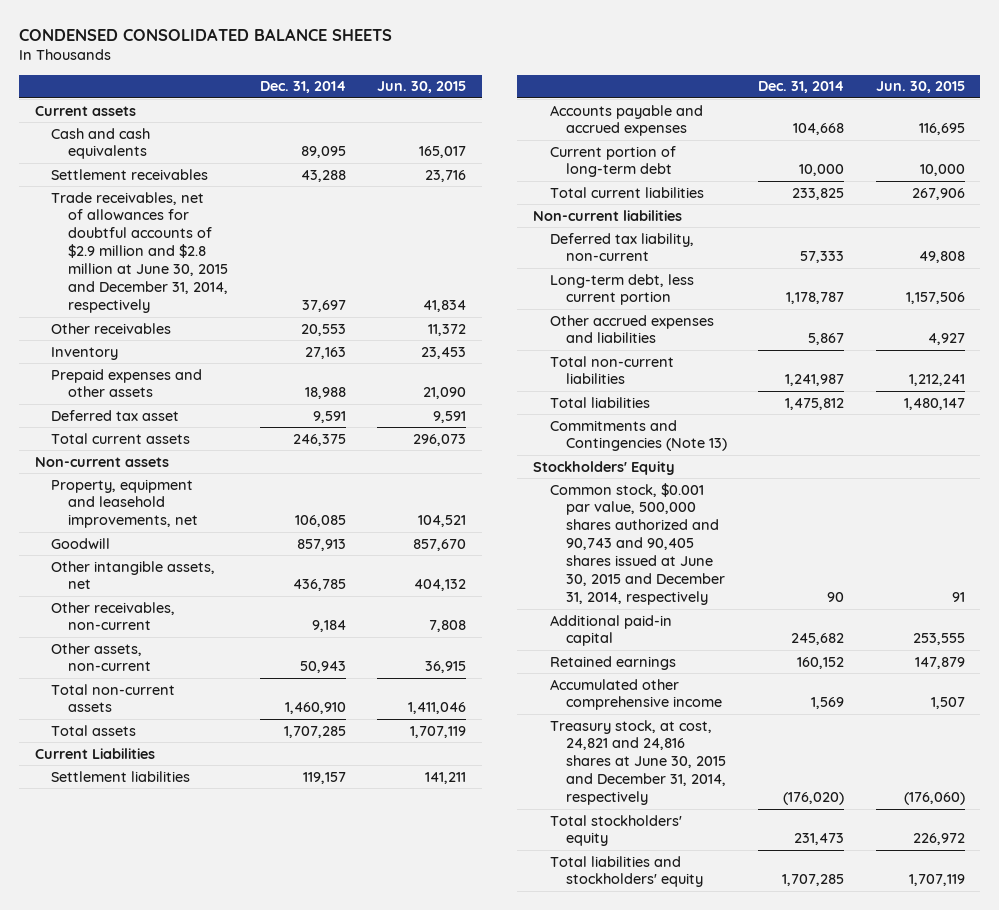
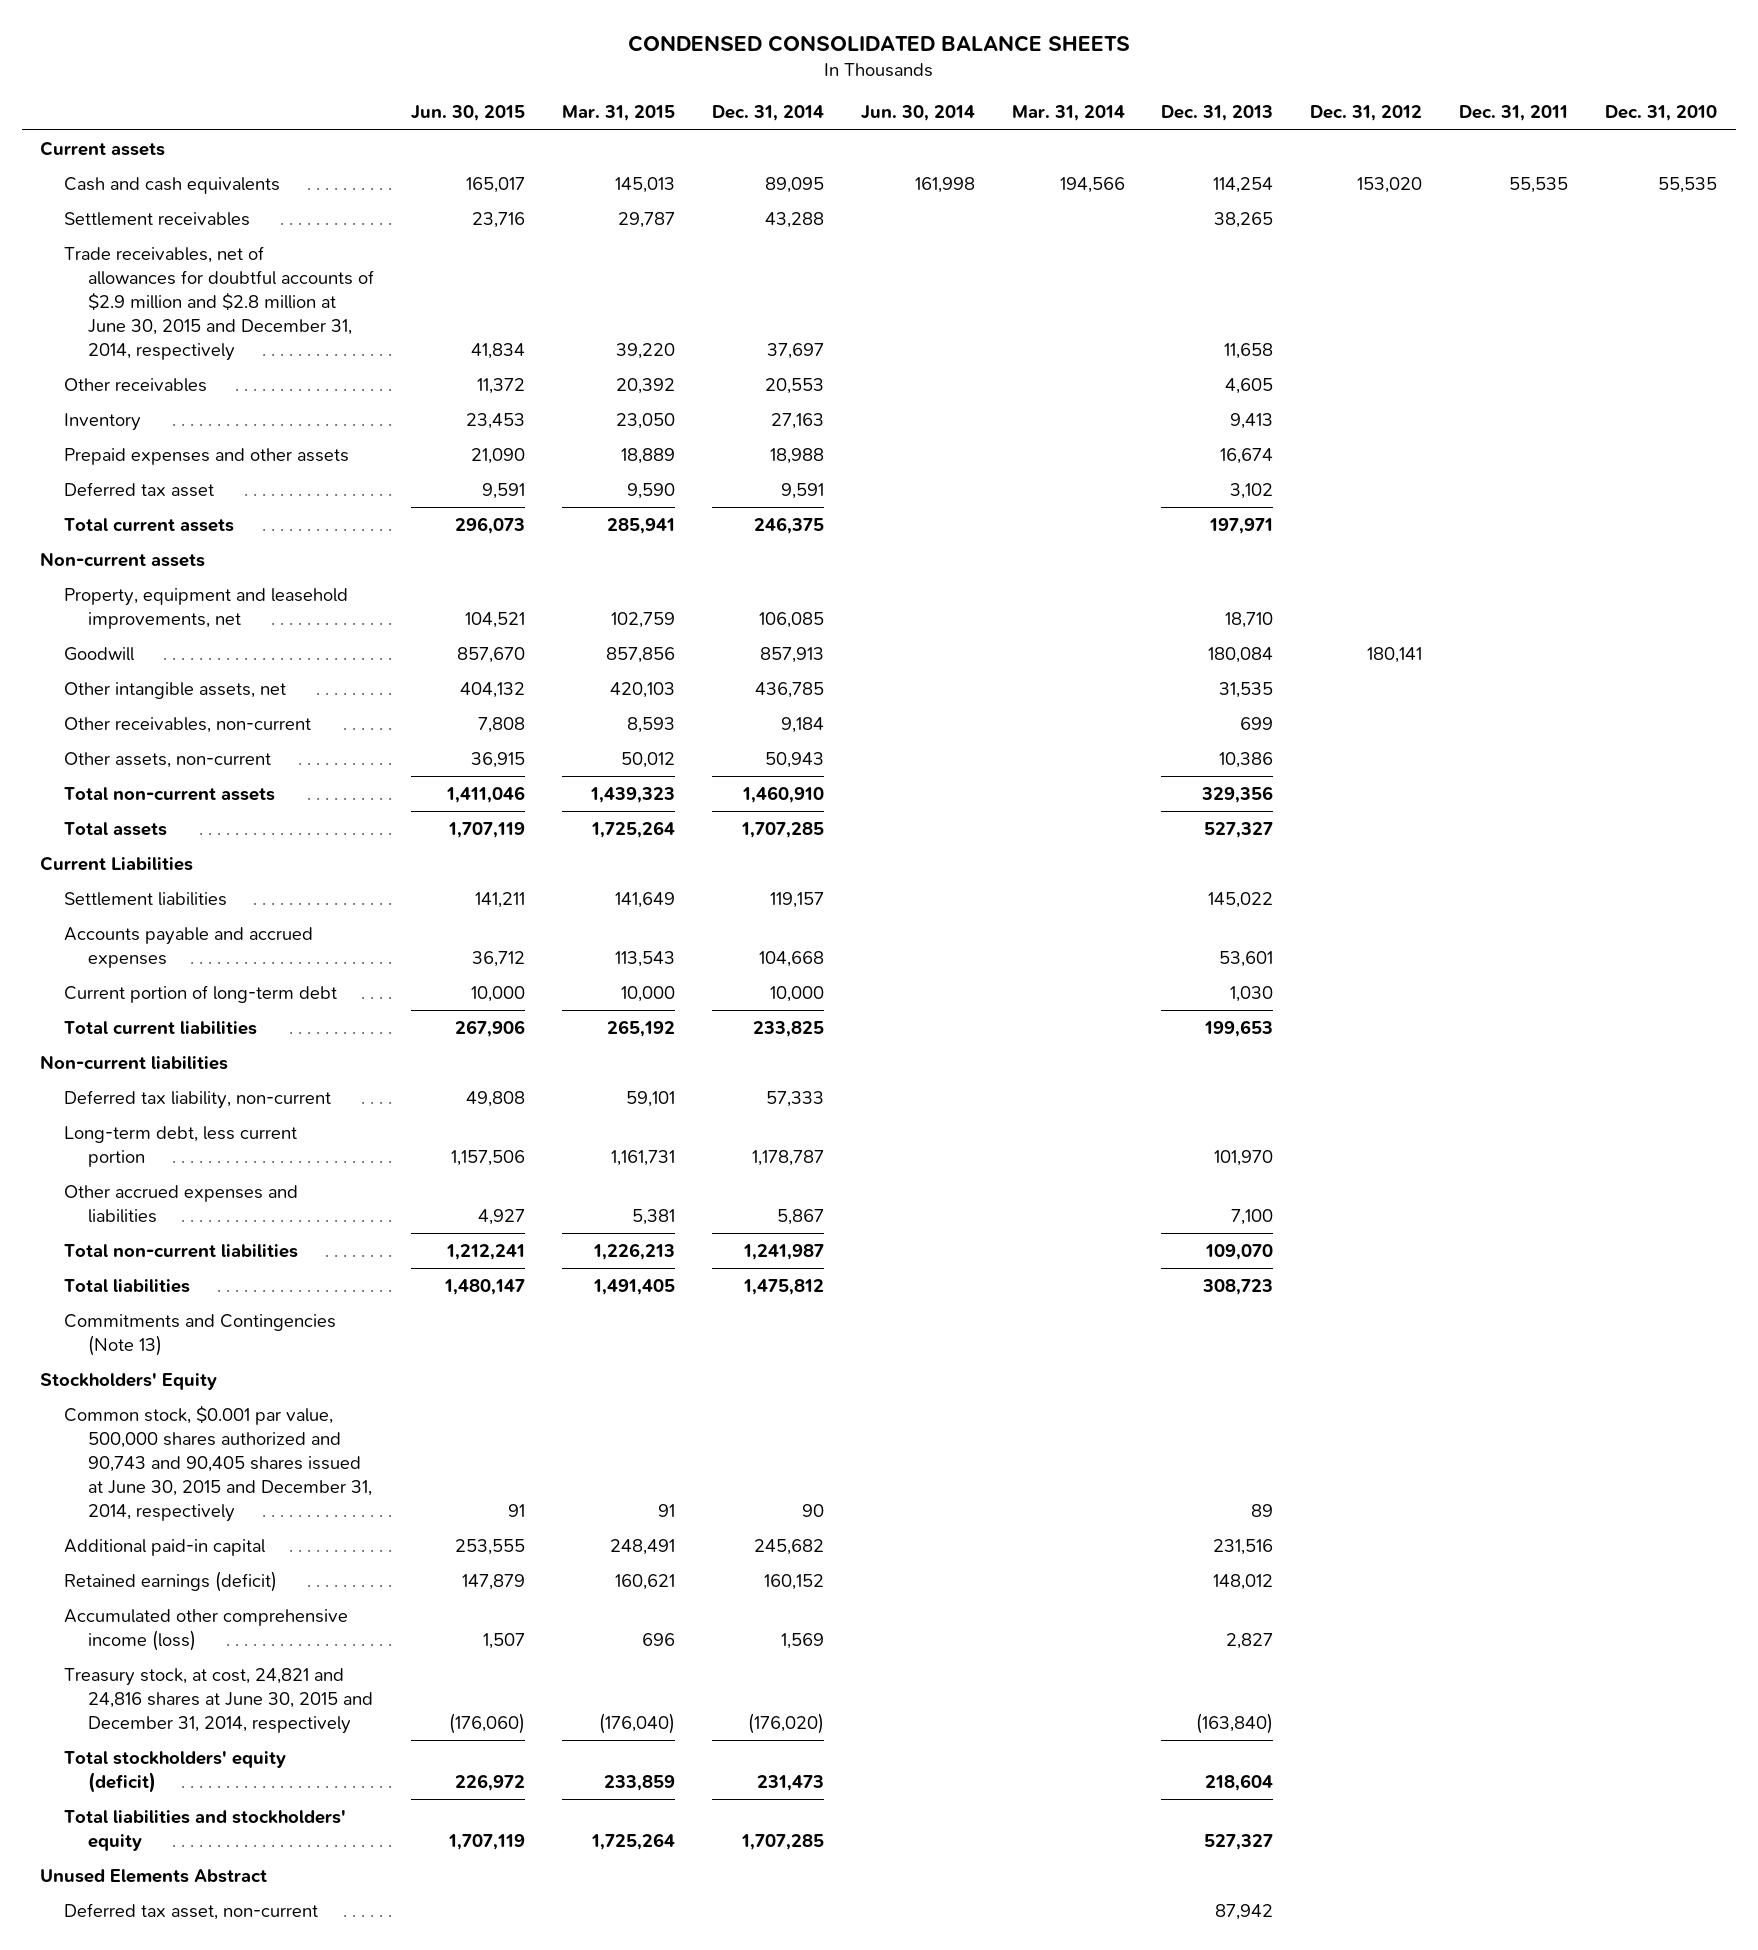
none -> [561,105,675,122] Mar. 31, 2015
none -> [860,105,975,122] Jun. 30, 2014
none -> [1011,105,1125,122] Mar. 31, 2014
none -> [1161,105,1274,122] Dec. 31, 2013
none -> [1310,105,1423,122] Dec. 31, 2012
none -> [1459,105,1569,122] Dec. 31, 2011
none -> [1605,105,1718,122] Dec. 31, 2010
[918,123,965,136] 116,695 -> [471,950,525,967] 36,712
[549,655,676,670] Retained earnings -> [64,1570,278,1592] Retained earnings (deficit)
[549,678,723,711] Accumulated other comprehensive income -> [64,1608,349,1651] Accumulated other comprehensive income (loss)
[549,814,682,847] Total stockholders' equity -> [64,1750,287,1793] Total stockholders' equity (deficit)
none -> [40,1868,268,1883] Unused Elements Abstract
none -> [64,1902,319,1920] Deferred tax asset, non-current

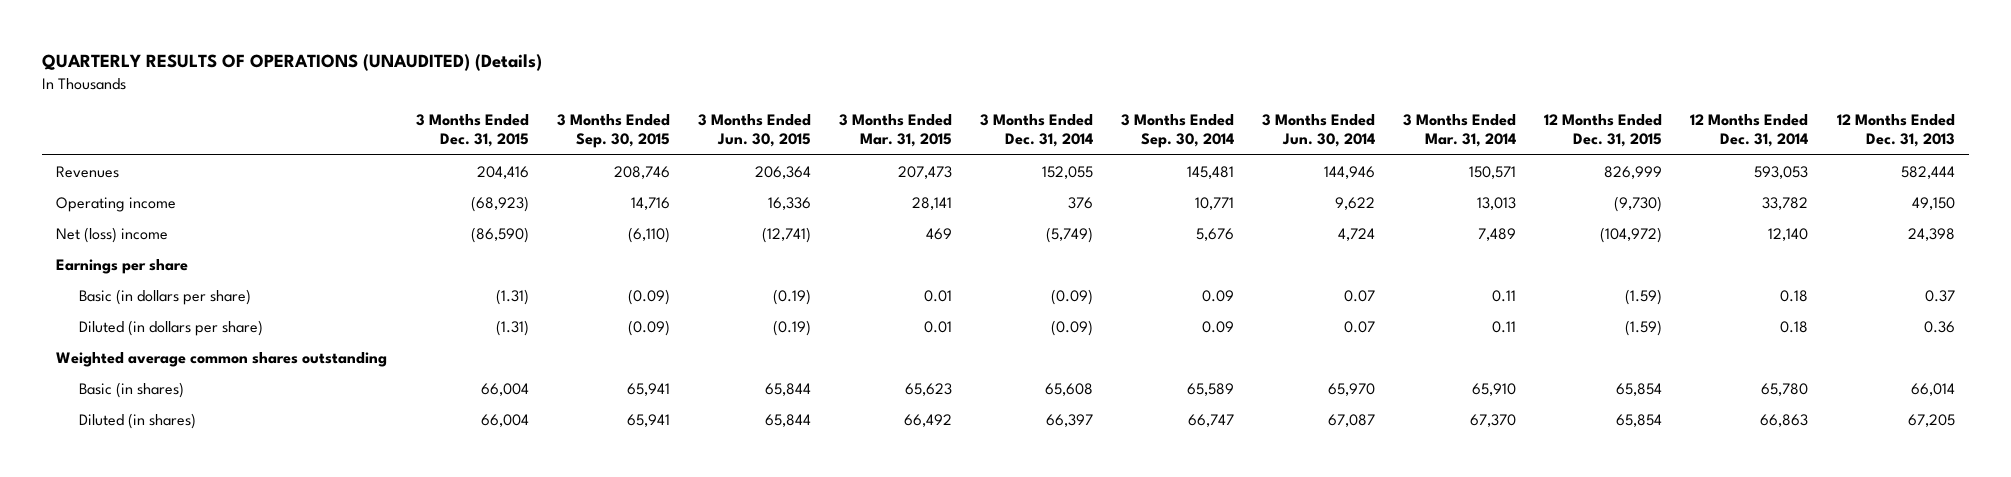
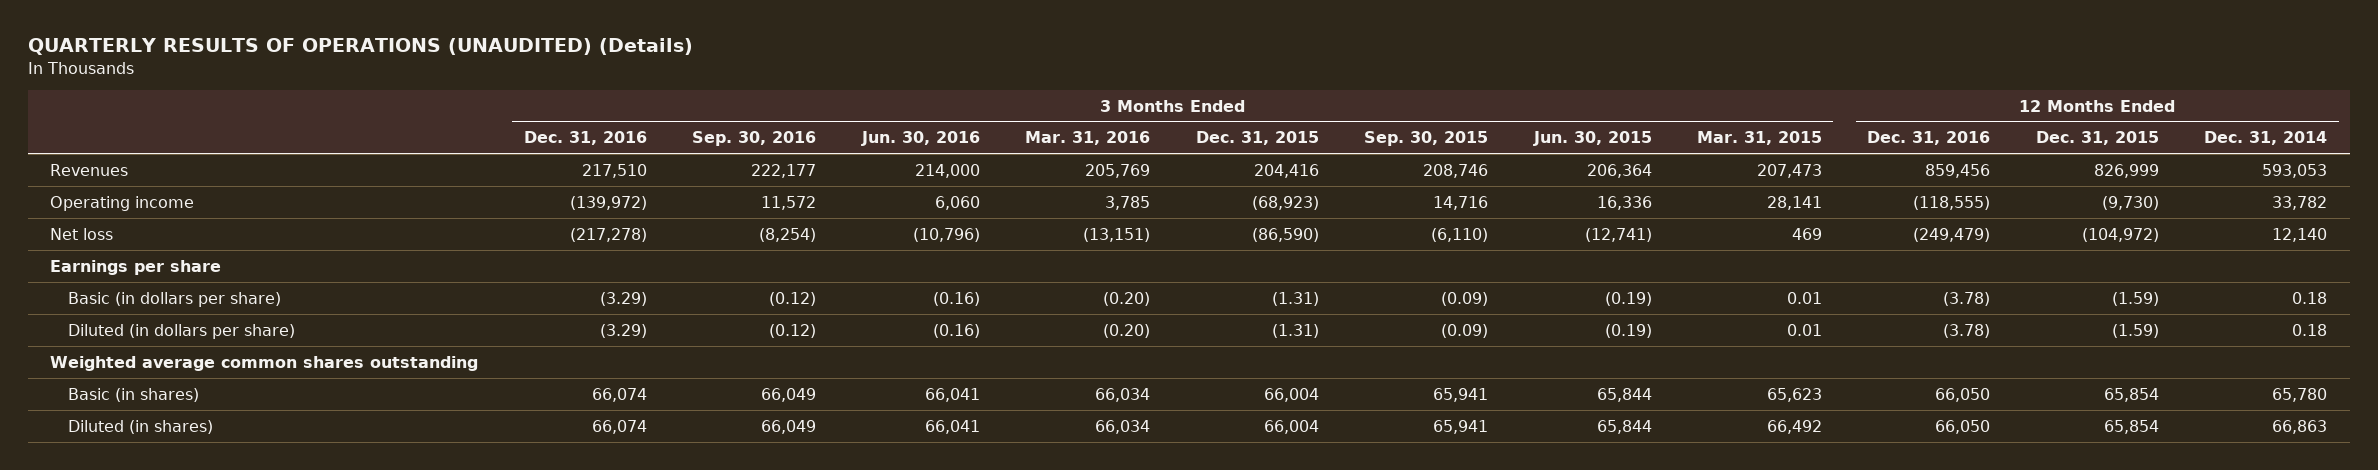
[979,114,1093,148] 3 Months Ended Dec. 31, 2014 -> none
[1121,114,1235,149] 3 Months Ended Sep. 30, 2014 -> none
[1262,114,1376,148] 3 Months Ended Jun. 30, 2014 -> none
[1403,114,1517,148] 3 Months Ended Mar. 31, 2014 -> none
[1836,114,1955,148] 12 Months Ended Dec. 31, 2013 -> none
none -> [523,131,647,146] Dec. 31, 2016
none -> [692,131,817,147] Sep. 30, 2016
none -> [860,131,980,147] Jun. 30, 2016
none -> [1025,131,1151,146] Mar. 31, 2016
none -> [1867,131,1991,146] Dec. 31, 2016
[56,226,169,243] Net (loss) income -> [50,227,114,240] Net loss

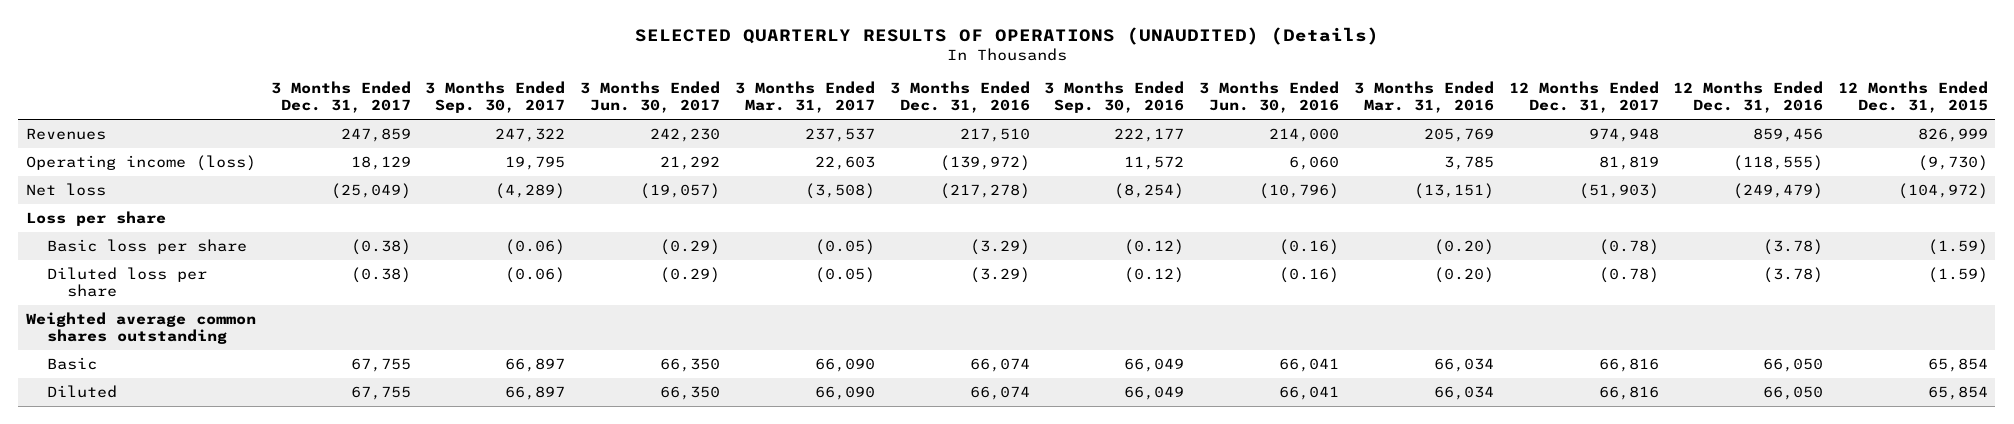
[27,38,693,56] QUARTERLY RESULTS OF OPERATIONS (UNAUDITED) (Details) -> [634,26,1379,45] SELECTED QUARTERLY RESULTS OF OPERATIONS (UNAUDITED) (Details)
[1195,131,1319,146] Dec. 31, 2015 -> none
[1364,131,1489,147] Sep. 30, 2015 -> none
[1532,131,1652,147] Jun. 30, 2015 -> none
[1696,131,1822,146] Mar. 31, 2015 -> none
[2204,131,2328,146] Dec. 31, 2014 -> none
none -> [270,81,411,114] 3 Months Ended Dec. 31, 2017
none -> [425,81,566,114] 3 Months Ended Sep. 30, 2017
none -> [580,81,721,114] 3 Months Ended Jun. 30, 2017
none -> [734,81,875,114] 3 Months Ended Mar. 31, 2017
none -> [1508,81,1659,114] 12 Months Ended Dec. 31, 2017
[50,195,195,211] Operating income -> [25,155,256,172] Operating income (loss)
[50,259,222,275] Earnings per share -> [25,211,166,227] Loss per share
[67,291,281,307] Basic (in dollars per share) -> [46,239,247,255] Basic loss per share
[67,323,295,339] Diluted (in dollars per share) -> [46,267,207,297] Diluted loss per share
[67,387,199,402] Basic (in shares) -> [46,357,97,371] Basic
[67,419,213,434] Diluted (in shares) -> [46,385,117,399] Diluted

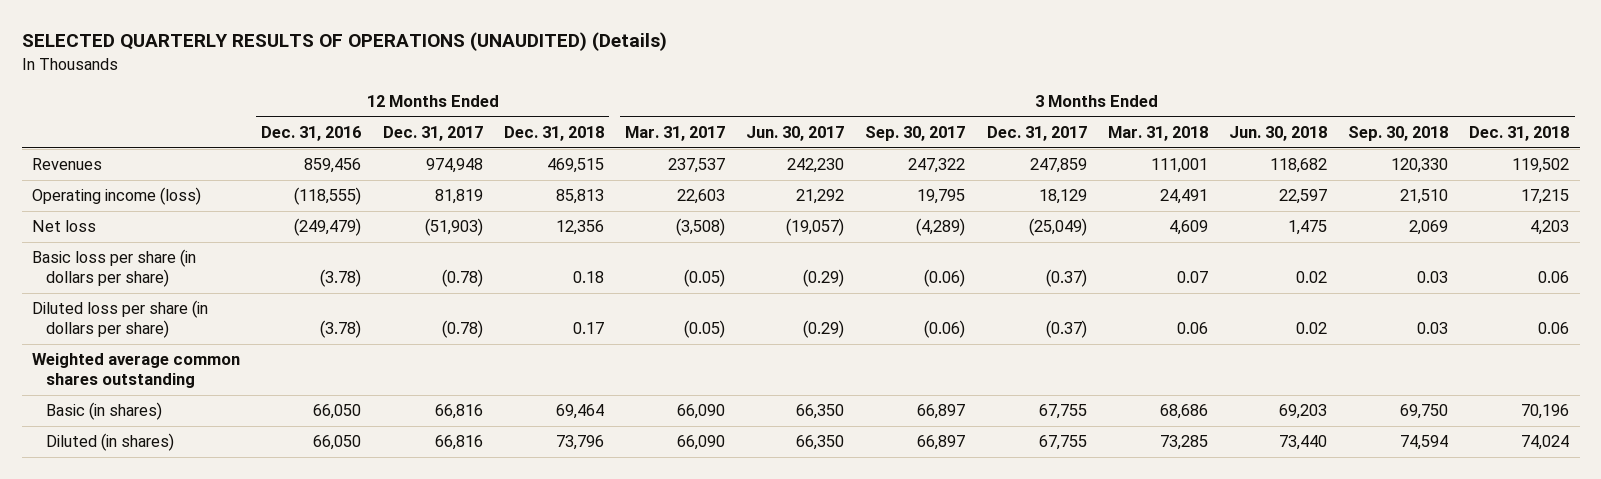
[889,81,1030,114] 3 Months Ended Dec. 31, 2016 -> none
[1044,81,1185,114] 3 Months Ended Sep. 30, 2016 -> none
[1199,81,1340,114] 3 Months Ended Jun. 30, 2016 -> none
[1353,81,1494,114] 3 Months Ended Mar. 31, 2016 -> none
[1838,81,1989,114] 12 Months Ended Dec. 31, 2015 -> none
none -> [503,126,604,142] Dec. 31, 2018
none -> [1107,126,1208,142] Mar. 31, 2018
none -> [1228,126,1327,142] Jun. 30, 2018
none -> [1348,126,1449,142] Sep. 30, 2018
none -> [1469,126,1570,142] Dec. 31, 2018
[25,211,166,227] Loss per share -> none
[46,239,247,255] Basic loss per share -> [32,249,197,288] Basic loss per share (in dollars per share)
[350,239,411,256] (0.38) -> [1045,269,1087,288] (0.37)
[46,267,207,297] Diluted loss per share -> [32,300,209,339] Diluted loss per share (in dollars per share)
[350,267,411,284] (0.38) -> [1045,320,1087,339] (0.37)
[46,357,97,371] Basic -> [46,402,163,421] Basic (in shares)
[46,385,117,399] Diluted -> [46,433,175,452] Diluted (in shares)

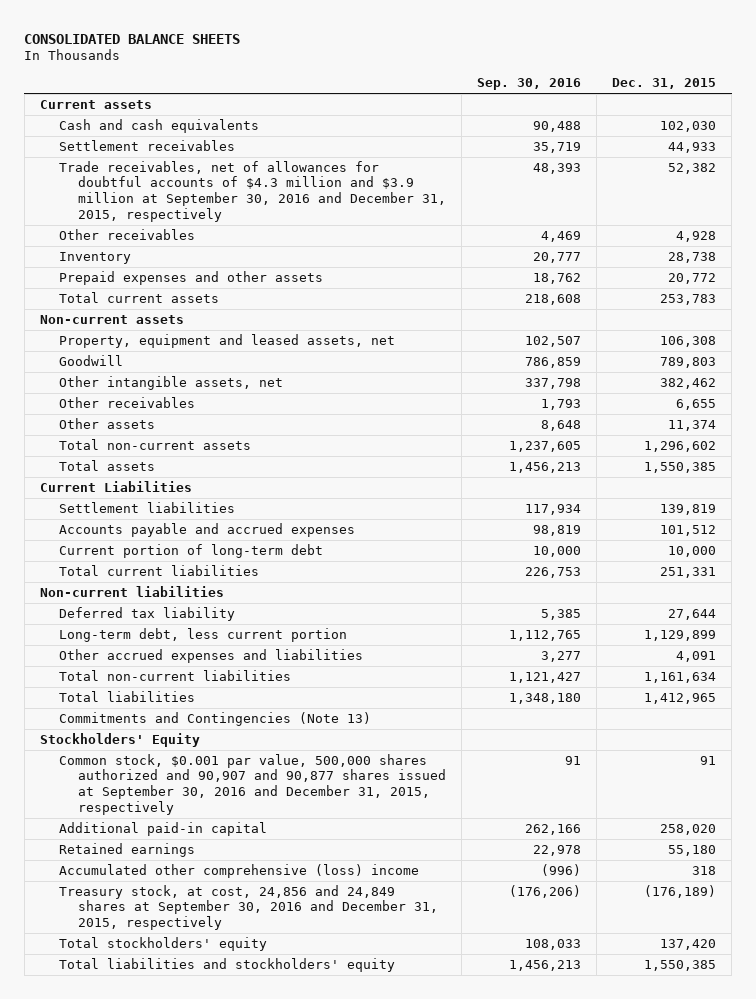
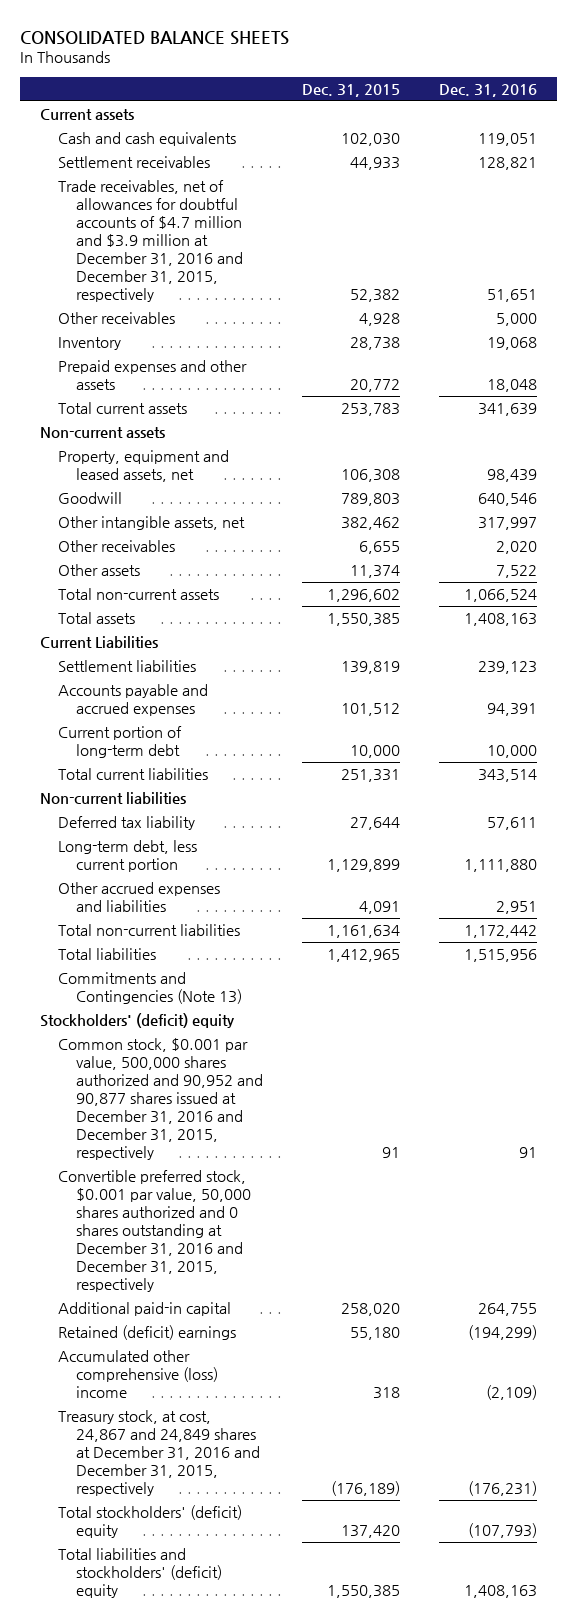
[477,78,582,91] Sep. 30, 2016 -> none
none -> [438,83,537,97] Dec. 31, 2016
[59,160,447,222] Trade receivables, net of allowances for doubtful accounts of $4.3 million and $3.9 million at September 30, 2016 and December 31, 2015, respectively -> [57,180,243,303] Trade receivables, net of allowances for doubtful accounts of $4.7 million and $3.9 million at December 31, 2016 and December 31, 2015, respectively
[39,732,200,747] Stockholders' Equity -> [39,1013,235,1029] Stockholders' (deficit) equity
[59,753,447,815] Common stock, $0.001 par value, 500,000 shares authorized and 90,907 and 90,877 shares issued at September 30, 2016 and December 31, 2015, respectively -> [57,1038,263,1161] Common stock, $0.001 par value, 500,000 shares authorized and 90,952 and 90,877 shares issued at December 31, 2016 and December 31, 2015, respectively
none -> [57,1170,251,1293] Convertible preferred stock, $0.001 par value, 50,000 shares authorized and 0 shares outstanding at December 31, 2016 and December 31, 2015, respectively
[59,842,196,857] Retained earnings -> [57,1325,236,1341] Retained (deficit) earnings
[59,884,439,931] Treasury stock, at cost, 24,856 and 24,849 shares at September 30, 2016 and December 31, 2015, respectively -> [57,1410,260,1497] Treasury stock, at cost, 24,867 and 24,849 shares at December 31, 2016 and December 31, 2015, respectively
[59,936,268,951] Total stockholders' equity -> [57,1505,242,1539] Total stockholders' (deficit) equity
[59,957,396,972] Total liabilities and stockholders' equity -> [57,1548,222,1599] Total liabilities and stockholders' (deficit) equity

